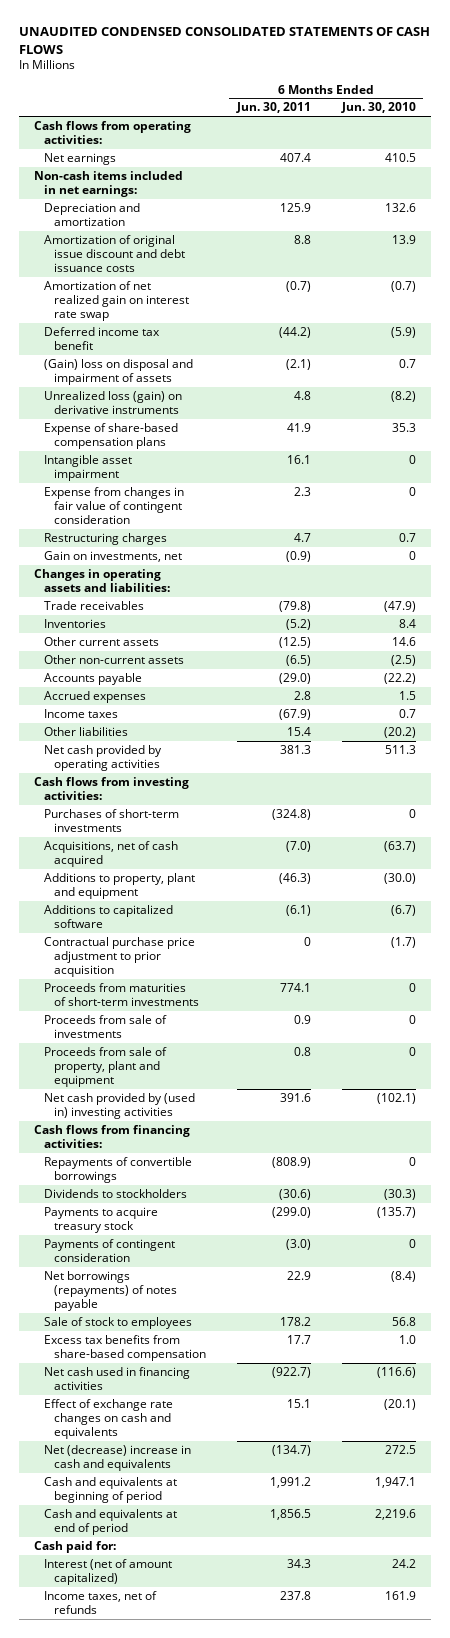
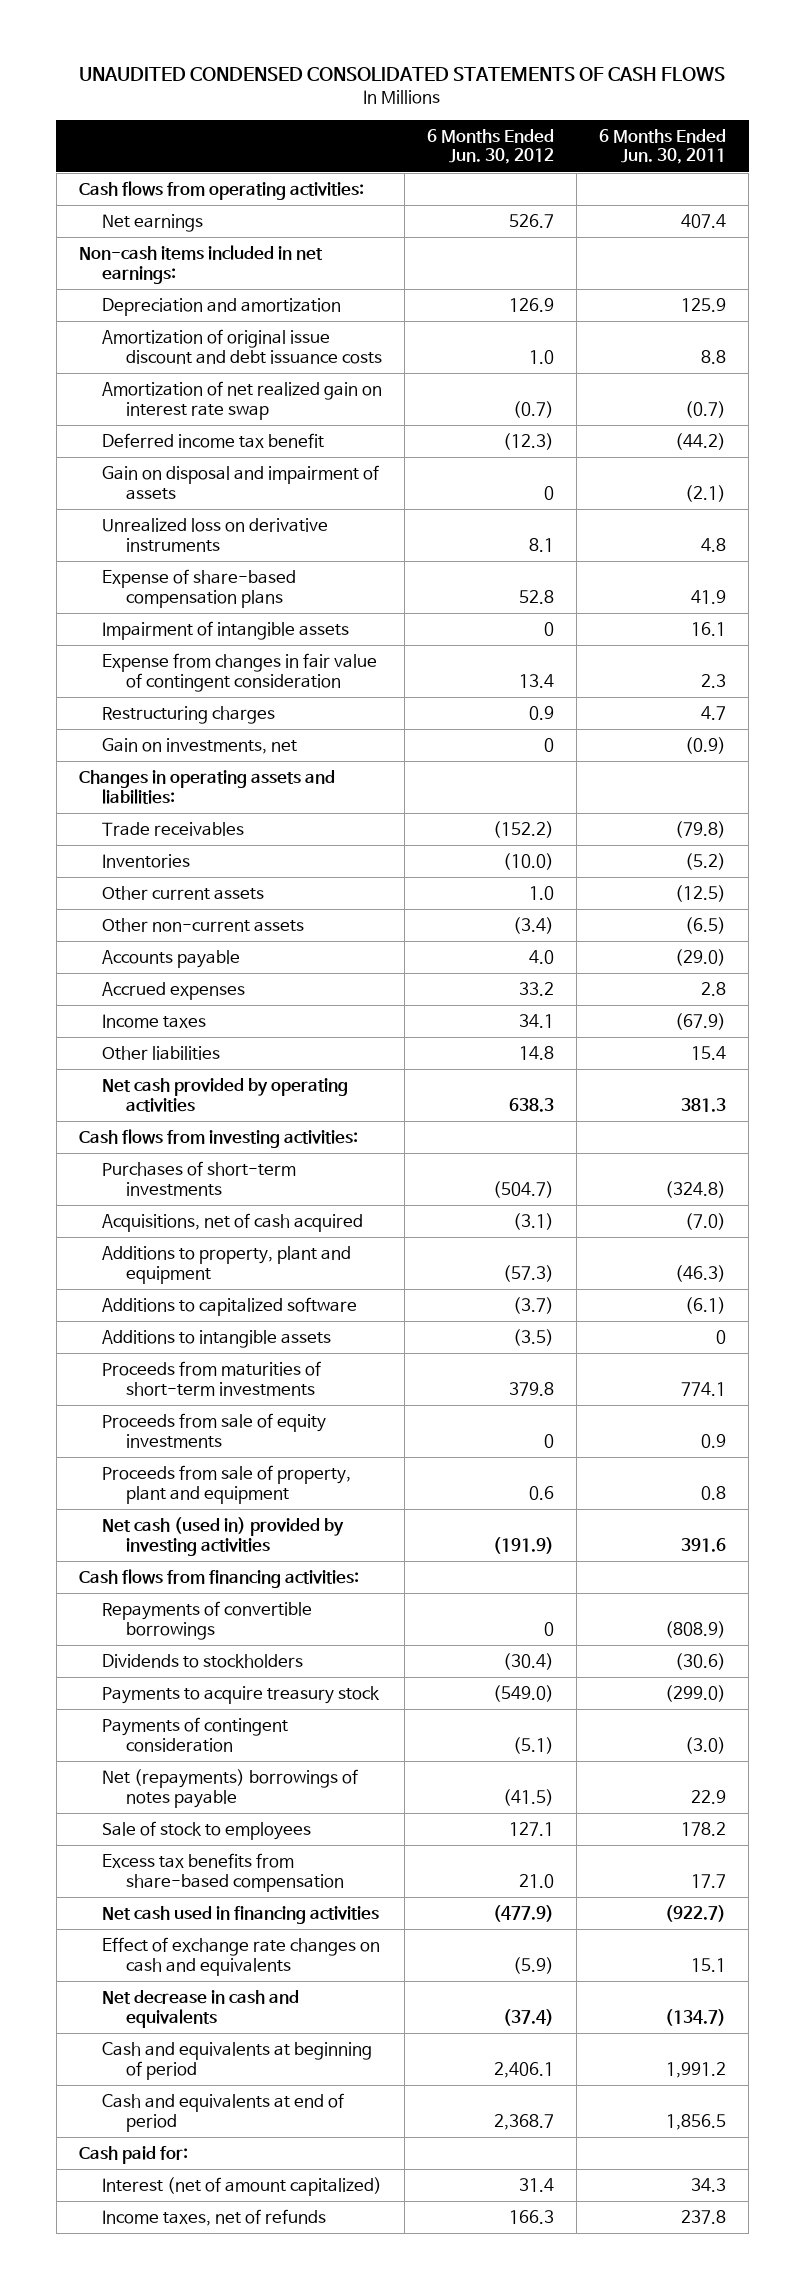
[340,102,416,114] Jun. 30, 2010 -> none
none -> [427,128,555,165] 6 Months Ended Jun. 30, 2012
[43,358,193,385] (Gain) loss on disposal and impairment of assets -> [102,464,380,500] Gain on disposal and impairment of assets
[43,390,182,414] Unrealized loss (gain) on derivative instruments -> [102,517,329,552] Unrealized loss on derivative instruments
[43,454,132,481] Intangible asset impairment -> [102,620,350,640] Impairment of intangible assets
[43,936,195,977] Contractual purchase price adjustment to prior acquisition -> none
none -> [102,1329,332,1348] Additions to intangible assets
[43,1014,167,1038] Proceeds from sale of investments -> [102,1412,327,1448] Proceeds from sale of equity investments
[43,1092,195,1119] Net cash provided by (used in) investing activities -> [102,1516,345,1556] Net cash (used in) provided by investing activities
[43,1270,177,1311] Net borrowings (repayments) of notes payable -> [102,1768,359,1808] Net (repayments) borrowings of notes payable
[43,1444,191,1471] Net (decrease) increase in cash and equivalents -> [102,1989,300,2028] Net decrease in cash and equivalents

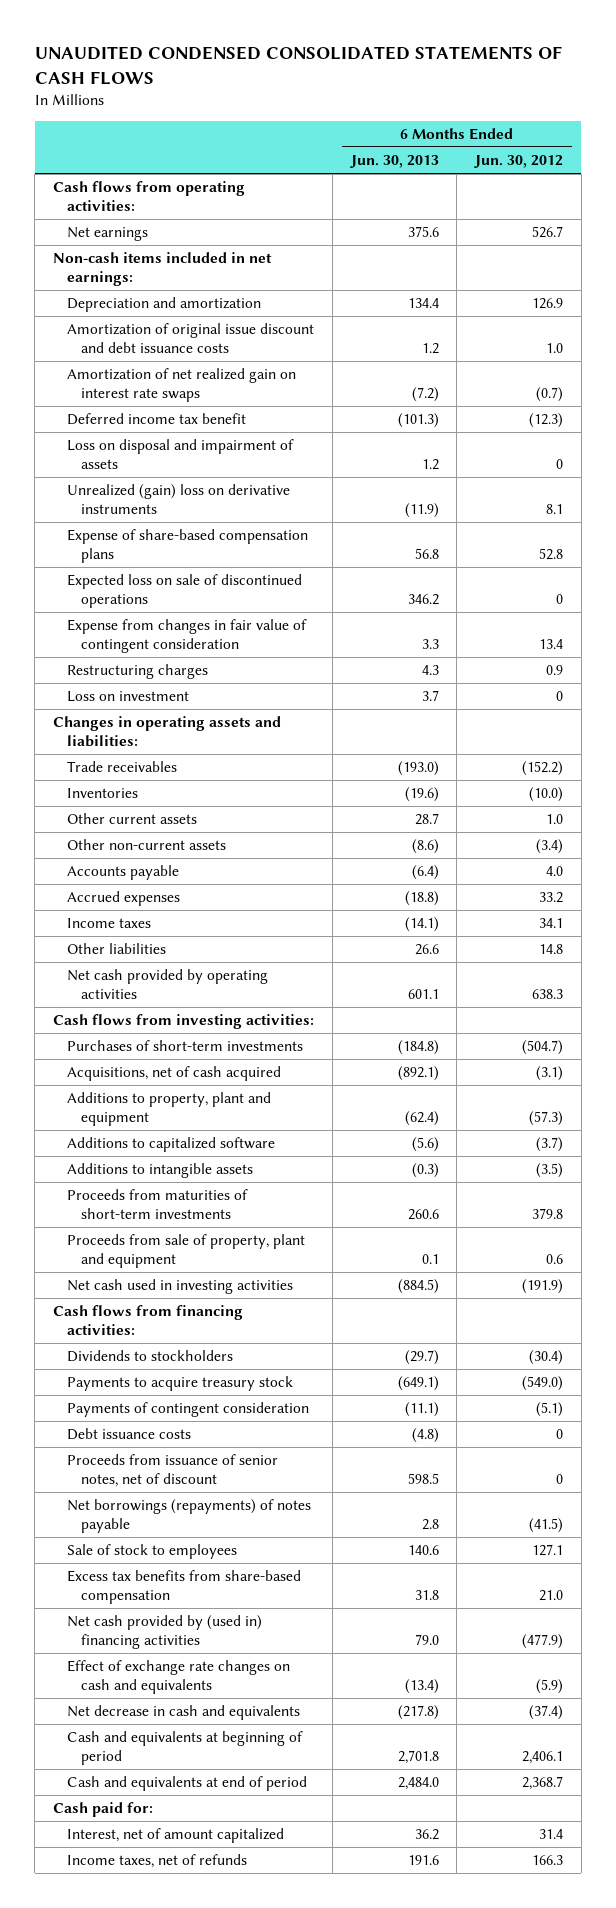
[599,128,727,165] 6 Months Ended Jun. 30, 2011 -> none
none -> [349,155,439,169] Jun. 30, 2013
[102,380,383,420] Amortization of net realized gain on interest rate swap -> [67,368,297,402] Amortization of net realized gain on interest rate swaps
[102,464,380,500] Gain on disposal and impairment of assets -> [67,439,295,469] Loss on disposal and impairment of assets
[102,517,329,552] Unrealized loss on derivative instruments -> [67,484,291,514] Unrealized (gain) loss on derivative instruments
[102,620,350,640] Impairment of intangible assets -> none
none -> [67,574,303,608] Expected loss on sale of discontinued operations
[102,737,298,754] Gain on investments, net -> [67,691,190,703] Loss on investment
[102,1412,327,1448] Proceeds from sale of equity investments -> none
[102,1516,345,1556] Net cash (used in) provided by investing activities -> [67,1279,294,1295] Net cash used in investing activities
[102,1600,313,1640] Repayments of convertible borrowings -> none
none -> [67,1428,192,1441] Debt issuance costs
none -> [67,1454,279,1487] Proceeds from issuance of senior notes, net of discount
[102,1768,359,1808] Net (repayments) borrowings of notes payable -> [67,1499,312,1533] Net borrowings (repayments) of notes payable
[102,1905,380,1924] Net cash used in financing activities -> [67,1615,263,1649] Net cash provided by (used in) financing activities
[102,2176,383,2196] Interest (net of amount capitalized) -> [67,1828,285,1844] Interest, net of amount capitalized

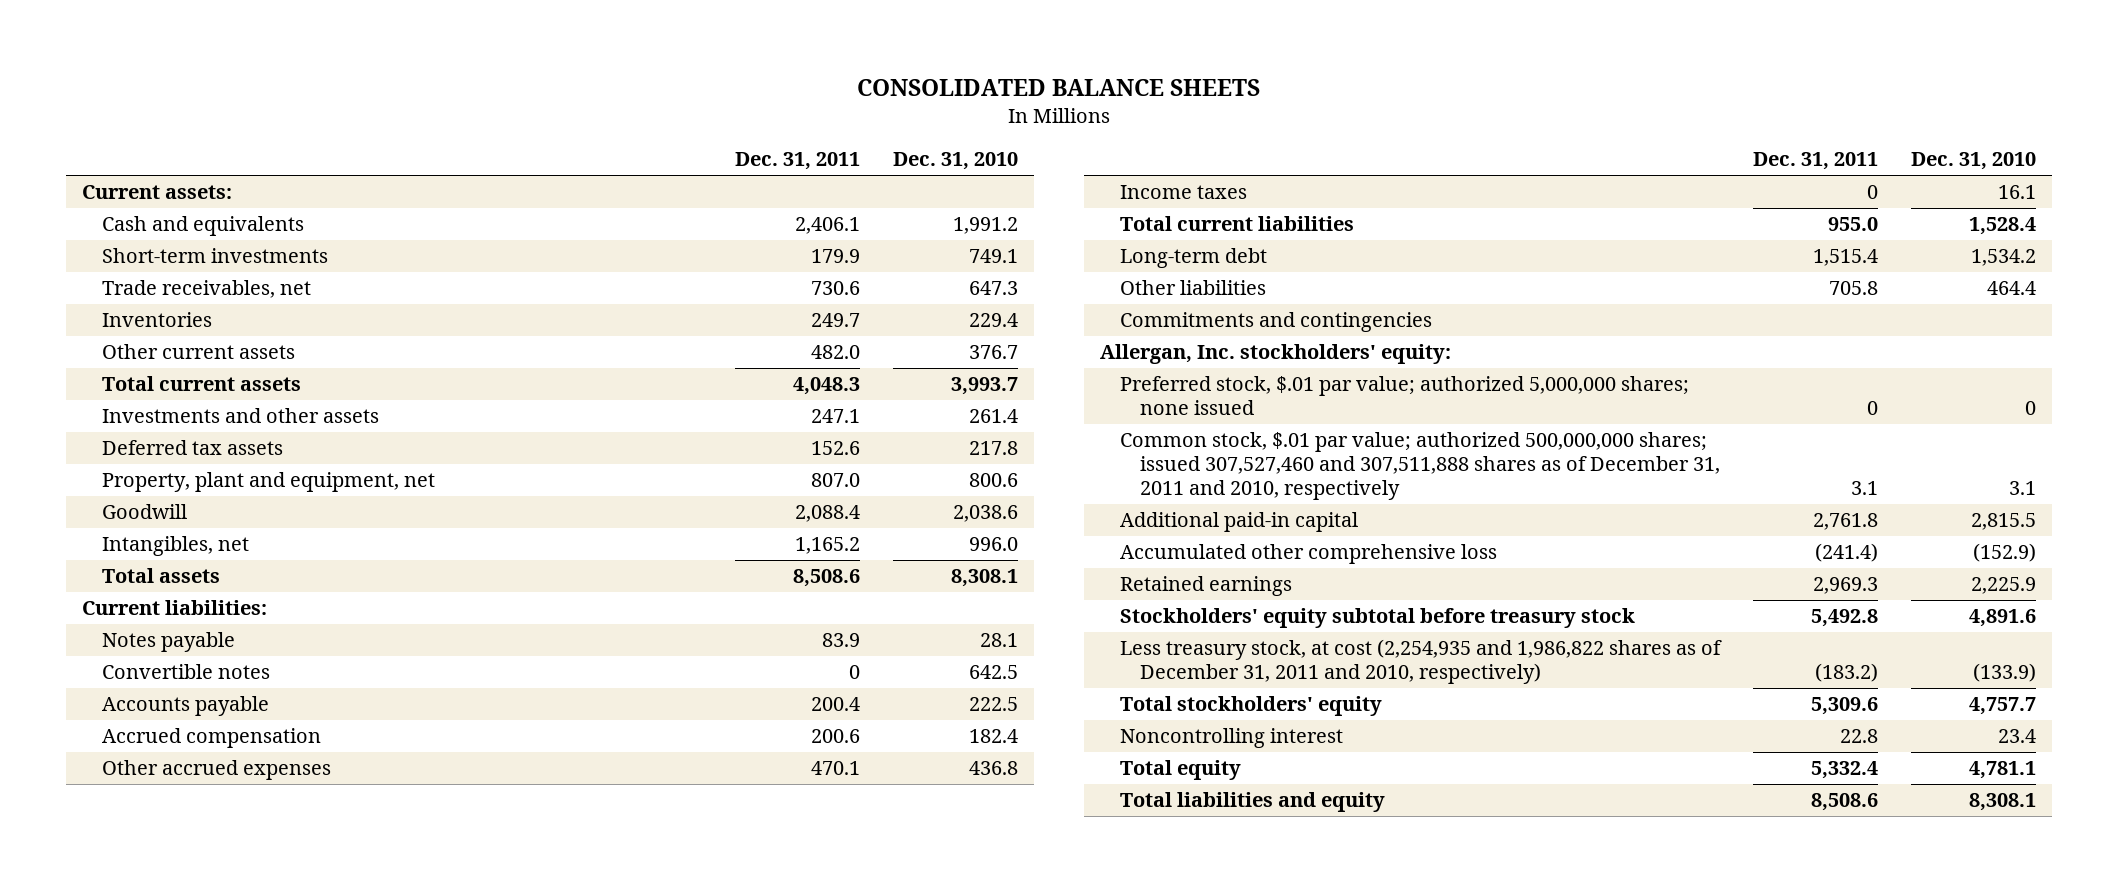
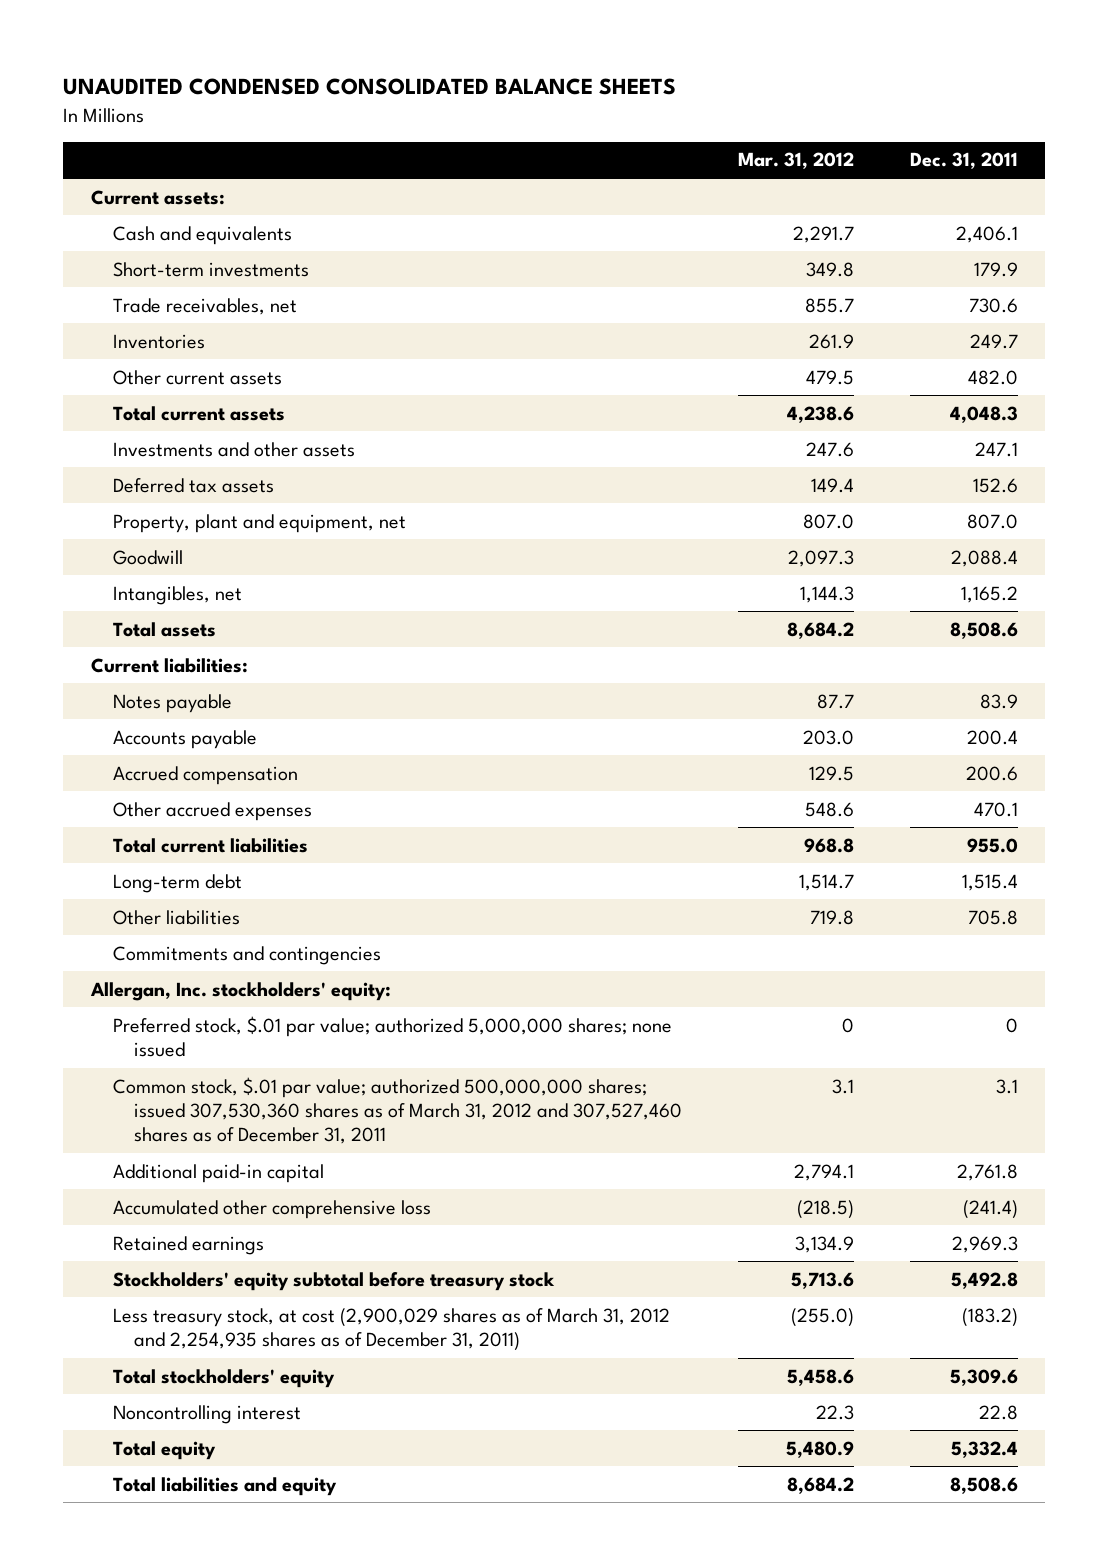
[856,79,1260,97] CONSOLIDATED BALANCE SHEETS -> [63,78,677,96] UNAUDITED CONDENSED CONSOLIDATED BALANCE SHEETS
[892,152,1018,171] Dec. 31, 2010 -> none
none -> [738,152,855,170] Mar. 31, 2012
[101,664,270,680] Convertible notes -> none
[1119,185,1247,200] Income taxes -> none
[1119,432,1720,501] Common stock, $.01 par value; authorized 500,000,000 shares; issued 307,527,460 and 307,511,888 shares as of December 31, 2011 and 2010, respectively -> [112,1076,683,1145] Common stock, $.01 par value; authorized 500,000,000 shares; issued 307,530,360 shares as of March 31, 2012 and 307,527,460 shares as of December 31, 2011
[1119,639,1722,685] Less treasury stock, at cost (2,254,935 and 1,986,822 shares as of December 31, 2011 and 2010, respectively) -> [112,1307,670,1351] Less treasury stock, at cost (2,900,029 shares as of March 31, 2012 and 2,254,935 shares as of December 31, 2011)

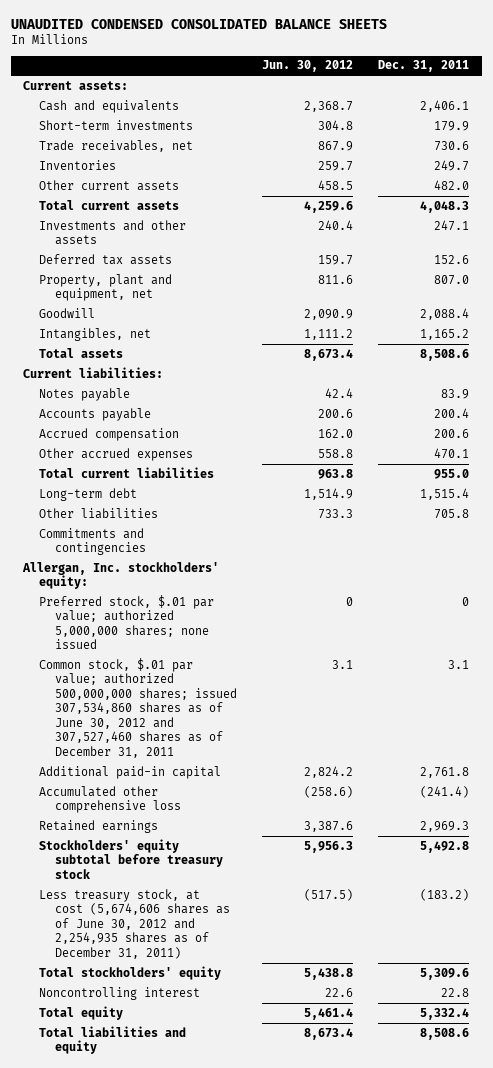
[738,152,855,170] Mar. 31, 2012 -> none
none -> [262,60,354,73] Jun. 30, 2012
[112,1076,683,1145] Common stock, $.01 par value; authorized 500,000,000 shares; issued 307,530,360 shares as of March 31, 2012 and 307,527,460 shares as of December 31, 2011 -> [39,657,238,758] Common stock, $.01 par value; authorized 500,000,000 shares; issued 307,534,860 shares as of June 30, 2012 and 307,527,460 shares as of December 31, 2011
[112,1307,670,1351] Less treasury stock, at cost (2,900,029 shares as of March 31, 2012 and 2,254,935 shares as of December 31, 2011) -> [39,888,231,959] Less treasury stock, at cost (5,674,606 shares as of June 30, 2012 and 2,254,935 shares as of December 31, 2011)

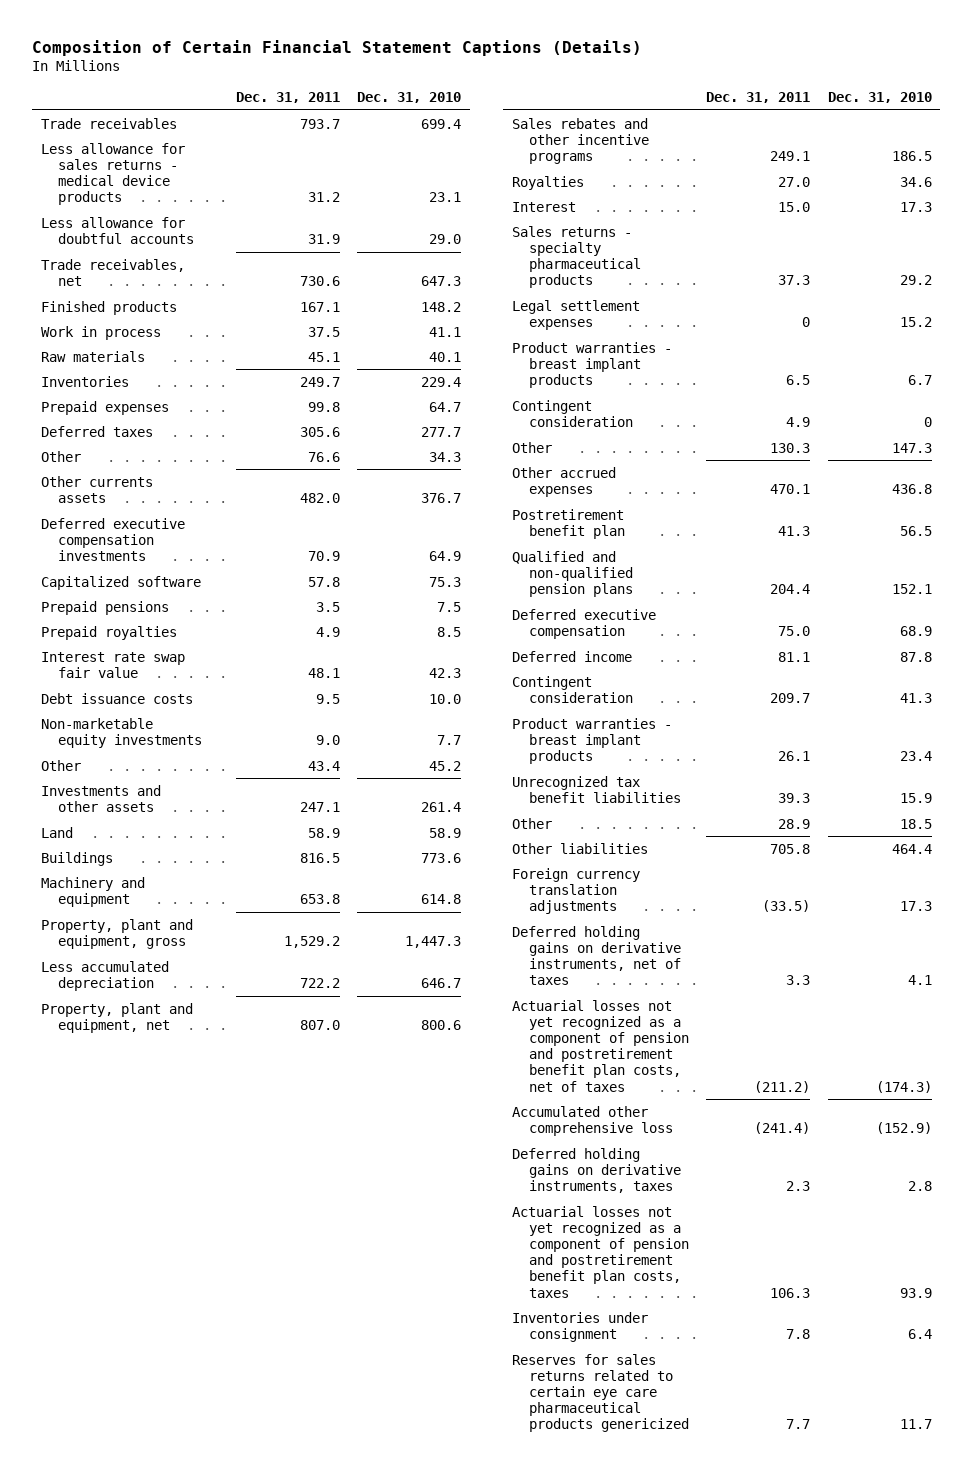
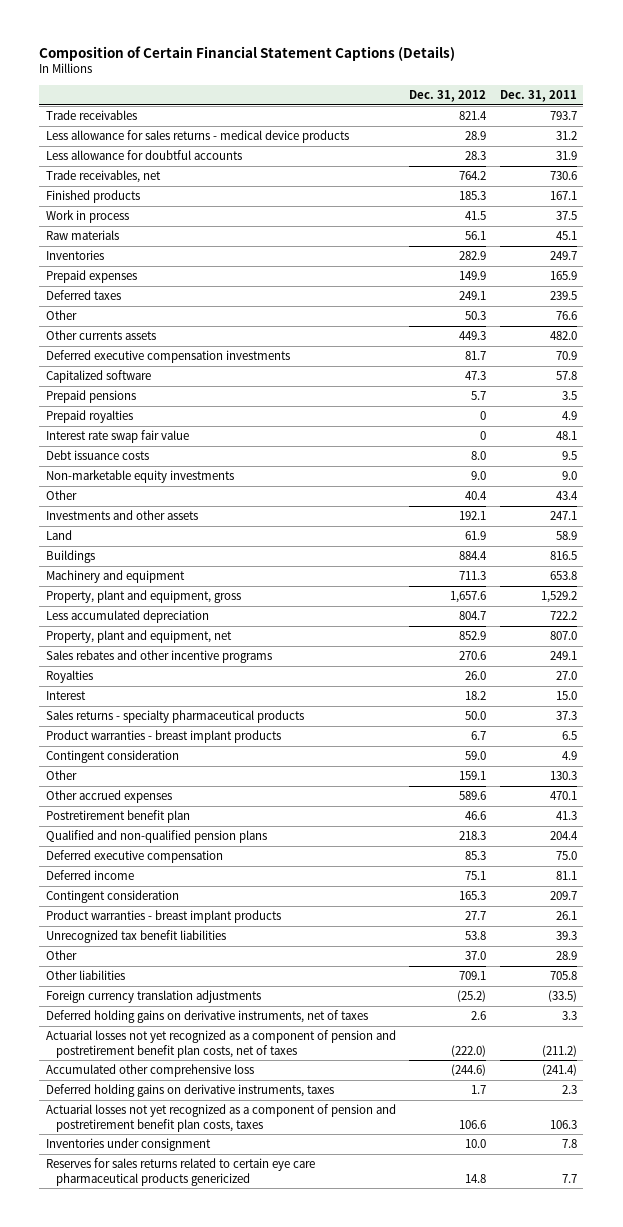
[356,91,461,103] Dec. 31, 2010 -> none
none -> [409,90,487,103] Dec. 31, 2012
[307,401,340,412] 99.8 -> [549,271,577,281] 165.9
[299,426,340,437] 305.6 -> [549,291,577,301] 239.5
[511,299,640,330] Legal settlement expenses -> none

